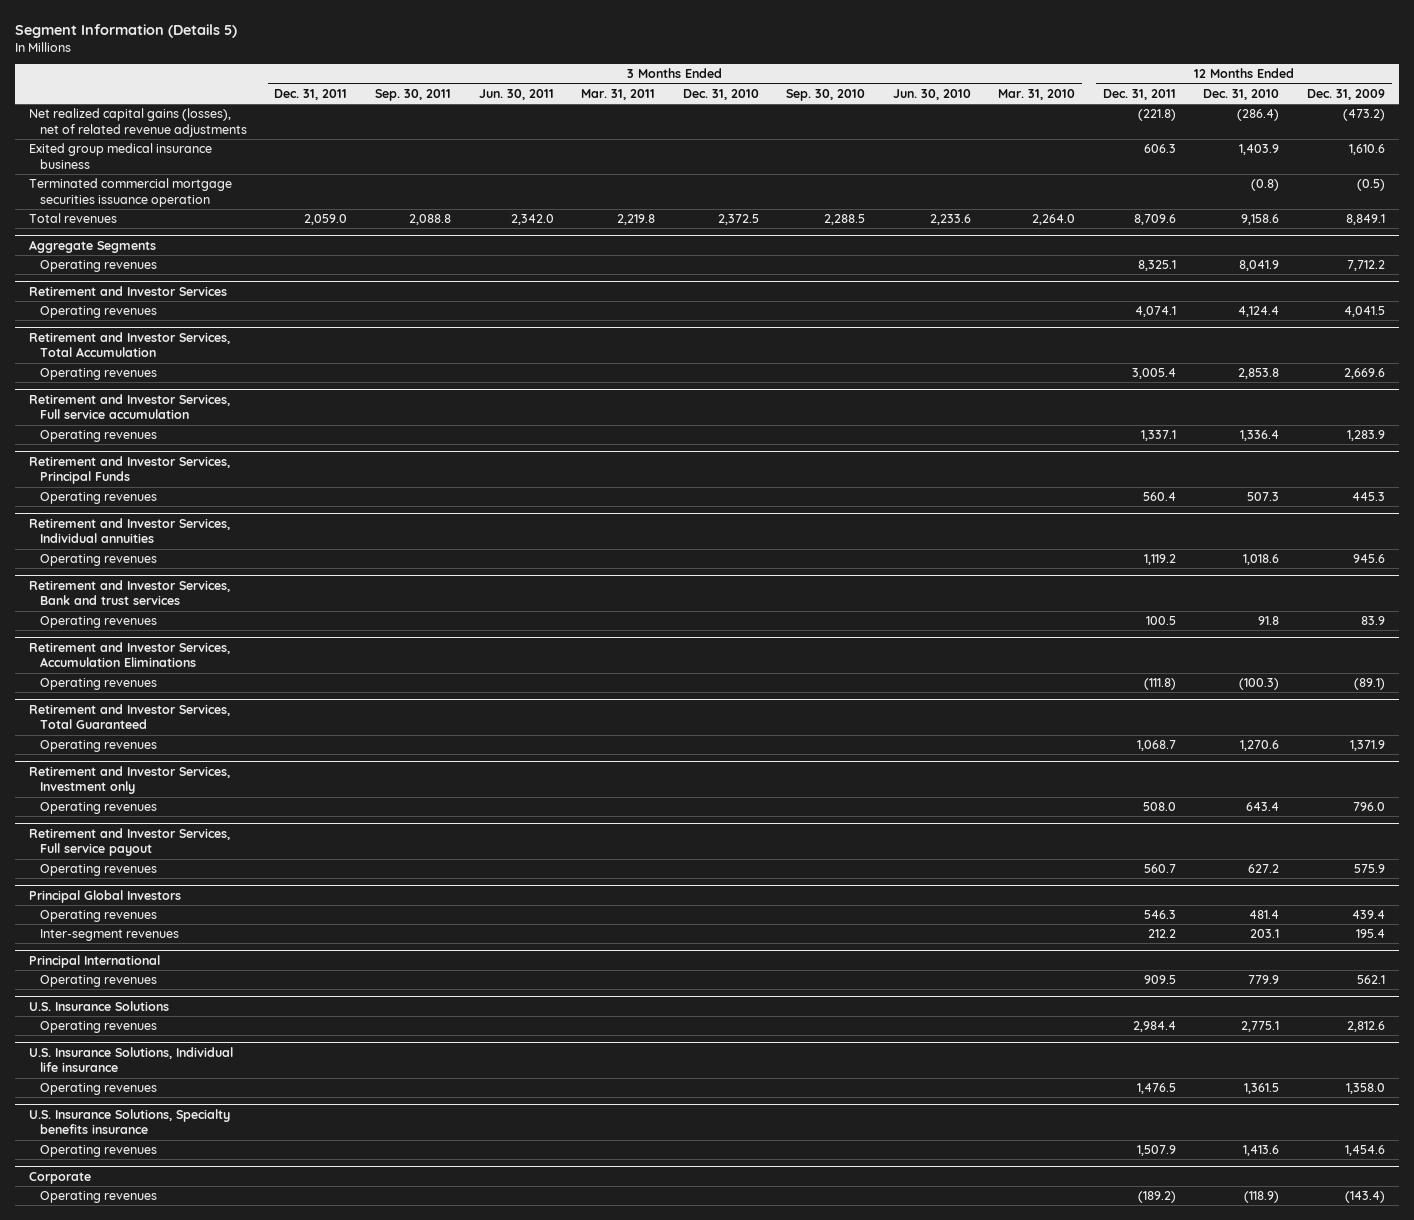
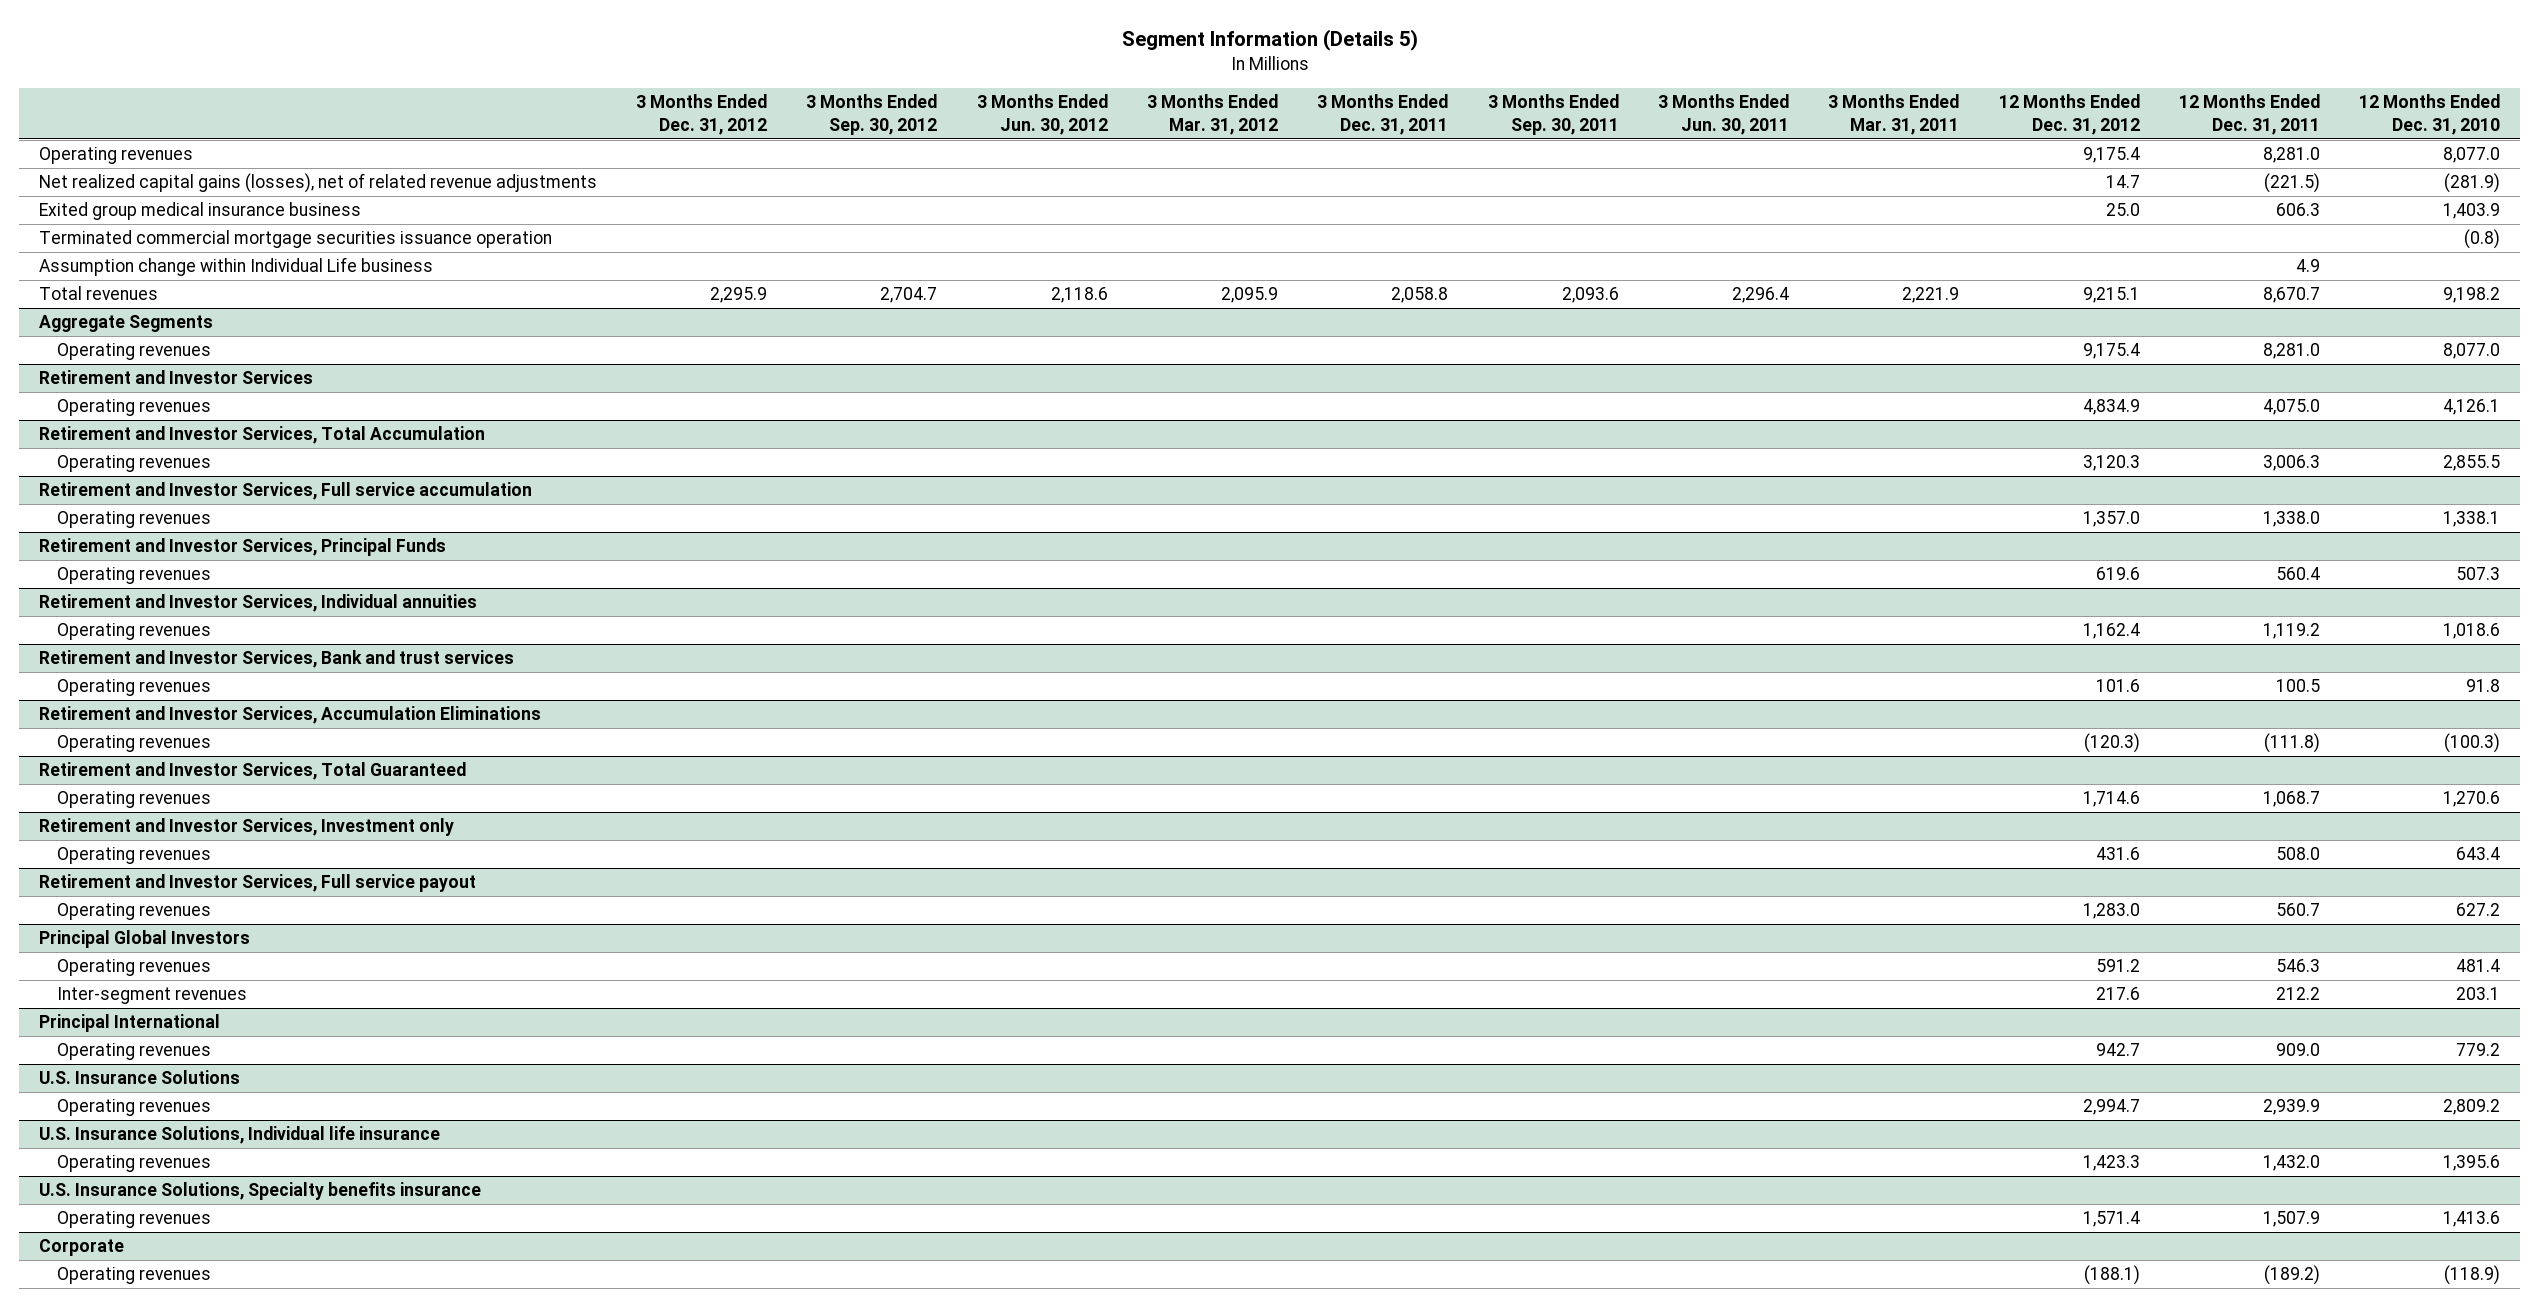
[682,88,759,100] Dec. 31, 2010 -> none
[786,88,866,101] Sep. 30, 2010 -> none
[892,88,971,100] Jun. 30, 2010 -> none
[998,88,1076,100] Mar. 31, 2010 -> none
[1307,88,1386,100] Dec. 31, 2009 -> none
none -> [635,94,767,136] 3 Months Ended Dec. 31, 2012
none -> [806,94,938,136] 3 Months Ended Sep. 30, 2012
none -> [976,94,1108,136] 3 Months Ended Jun. 30, 2012
none -> [1146,94,1278,136] 3 Months Ended Mar. 31, 2012
none -> [1998,94,2140,136] 12 Months Ended Dec. 31, 2012
none -> [38,147,193,165] Operating revenues
[1137,109,1176,122] (221.8) -> [2264,173,2321,194] (221.5)
[1237,109,1280,122] (286.4) -> [2444,173,2501,194] (281.9)
none -> [38,257,433,277] Assumption change within Individual Life business
[304,214,348,226] 2,059.0 -> [1391,287,1449,304] 2,058.8
[408,214,451,226] 2,088.8 -> [1561,287,1619,304] 2,093.6
[510,214,554,226] 2,342.0 -> [1732,287,1790,304] 2,296.4
[617,214,656,226] 2,219.8 -> [1902,287,1960,304] 2,221.9
[1133,214,1176,226] 8,709.6 -> [2263,287,2321,304] 8,670.7
[1241,214,1280,226] 9,158.6 -> [2443,287,2501,304] 9,198.2
[1137,260,1176,272] 8,325.1 -> [2263,343,2321,360] 8,281.0
[1239,260,1280,272] 8,041.9 -> [2443,343,2501,360] 8,077.0
[1134,306,1176,318] 4,074.1 -> [2263,399,2321,416] 4,075.0
[1238,306,1280,318] 4,124.4 -> [2443,399,2501,416] 4,126.1
[1131,368,1176,380] 3,005.4 -> [2263,455,2321,472] 3,006.3
[1238,368,1280,380] 2,853.8 -> [2443,455,2501,472] 2,855.5
[1140,430,1176,442] 1,337.1 -> [2263,511,2321,528] 1,338.0
[1240,430,1280,442] 1,336.4 -> [2443,511,2501,528] 1,338.1
[1143,975,1176,985] 909.5 -> [2276,1043,2321,1057] 909.0
[1248,975,1280,985] 779.9 -> [2456,1043,2501,1057] 779.2
[1132,1021,1176,1033] 2,984.4 -> [2263,1099,2321,1116] 2,939.9
[1241,1021,1280,1033] 2,775.1 -> [2443,1099,2501,1116] 2,809.2
[1136,1083,1176,1095] 1,476.5 -> [2263,1155,2321,1172] 1,432.0
[1244,1083,1280,1095] 1,361.5 -> [2443,1155,2501,1172] 1,395.6

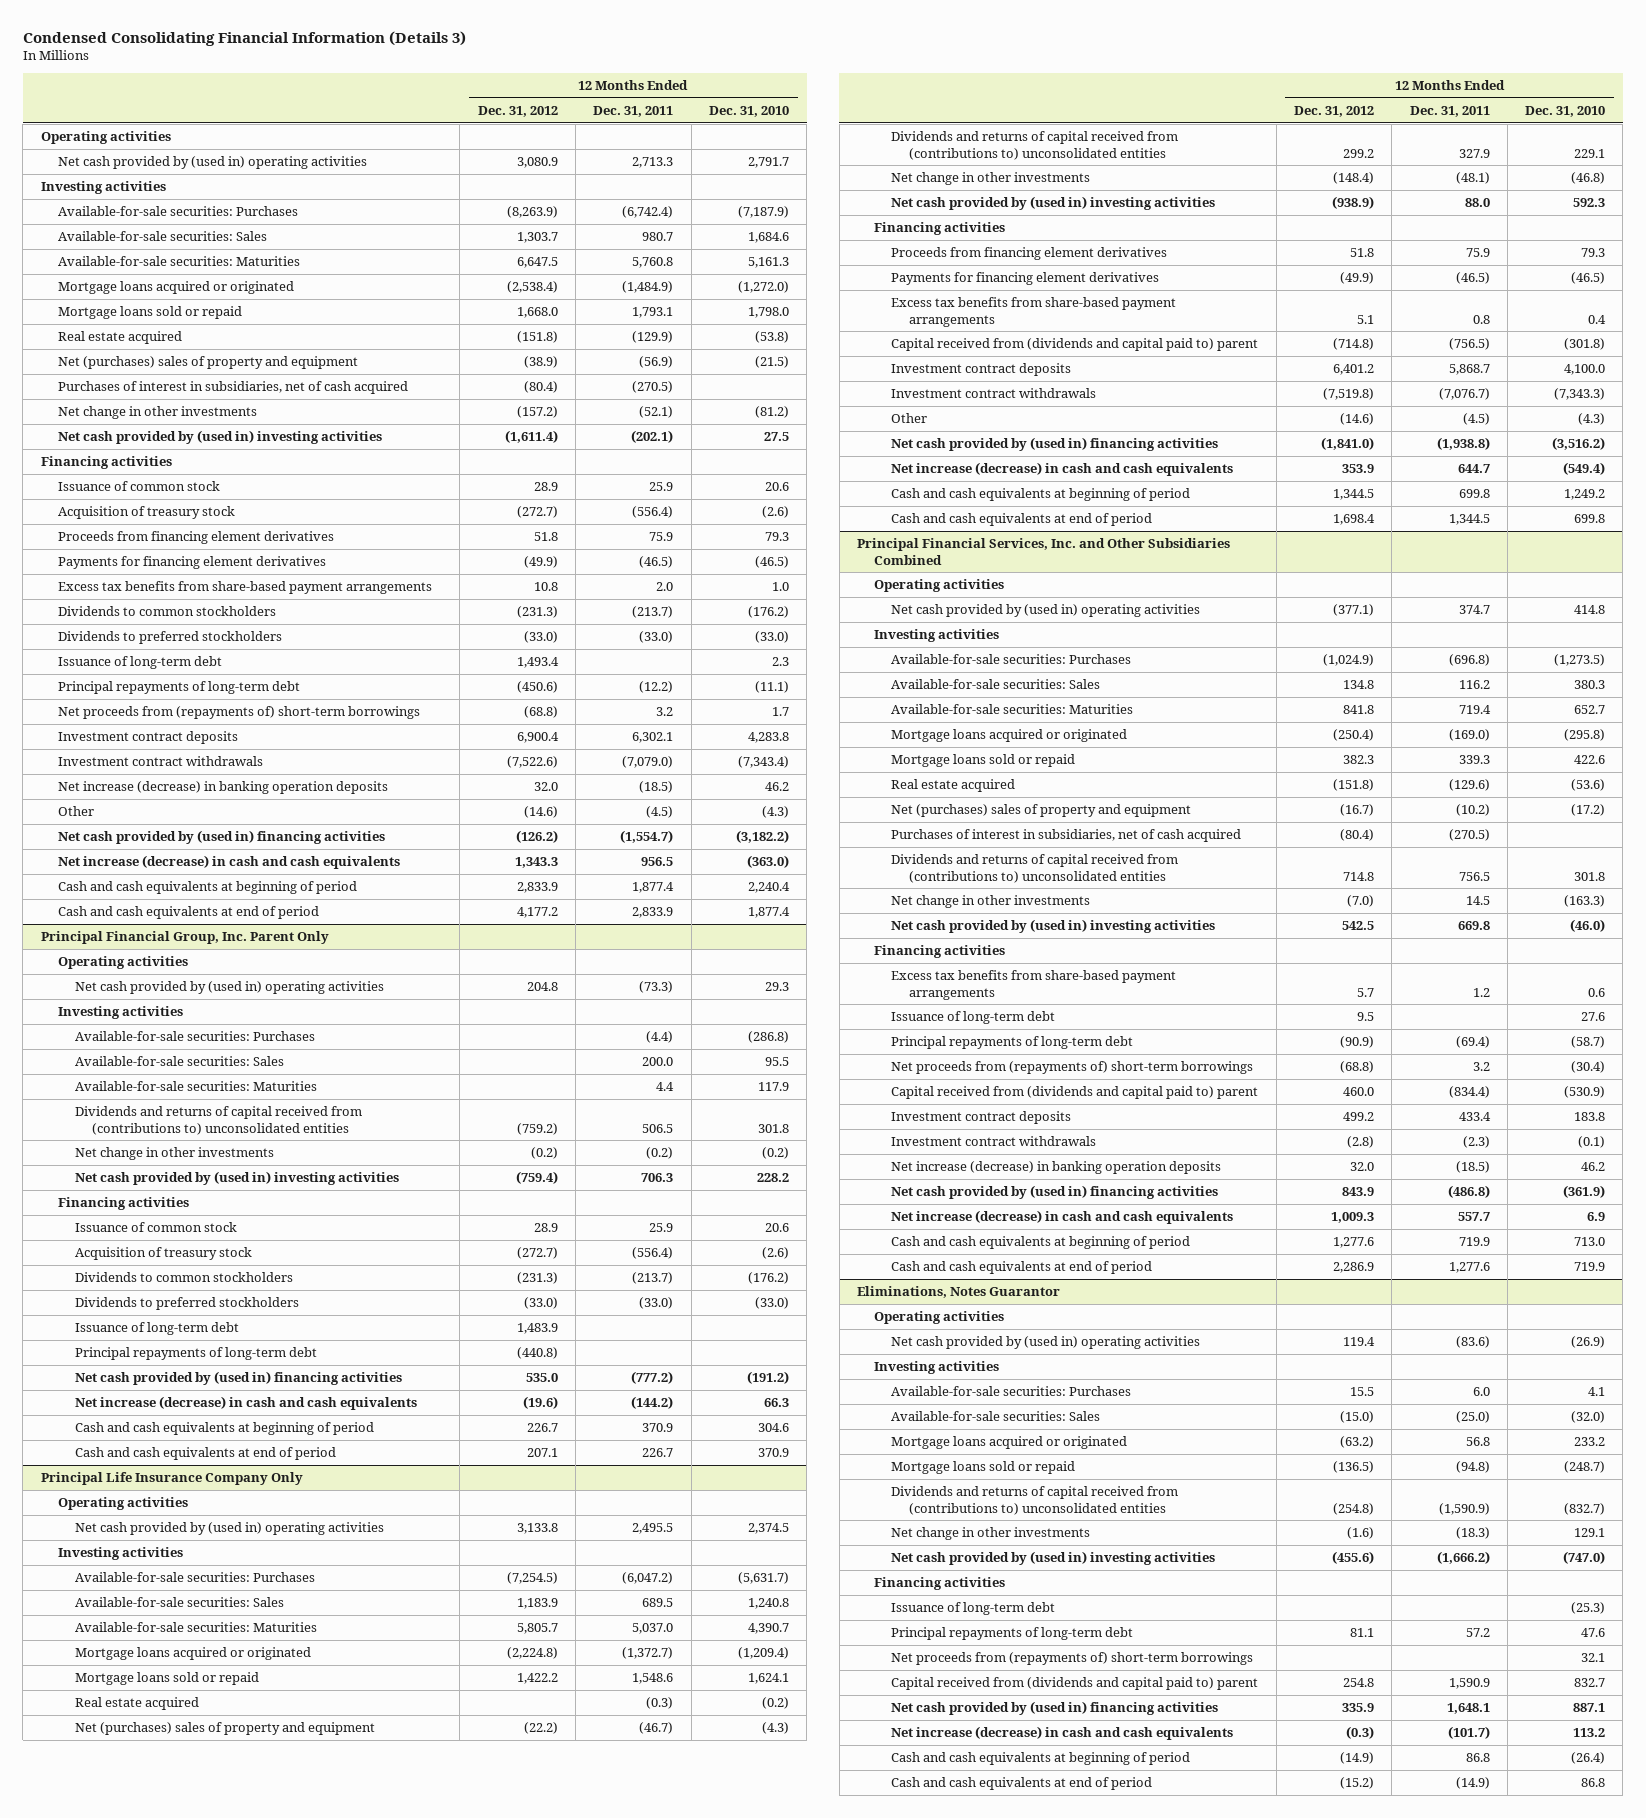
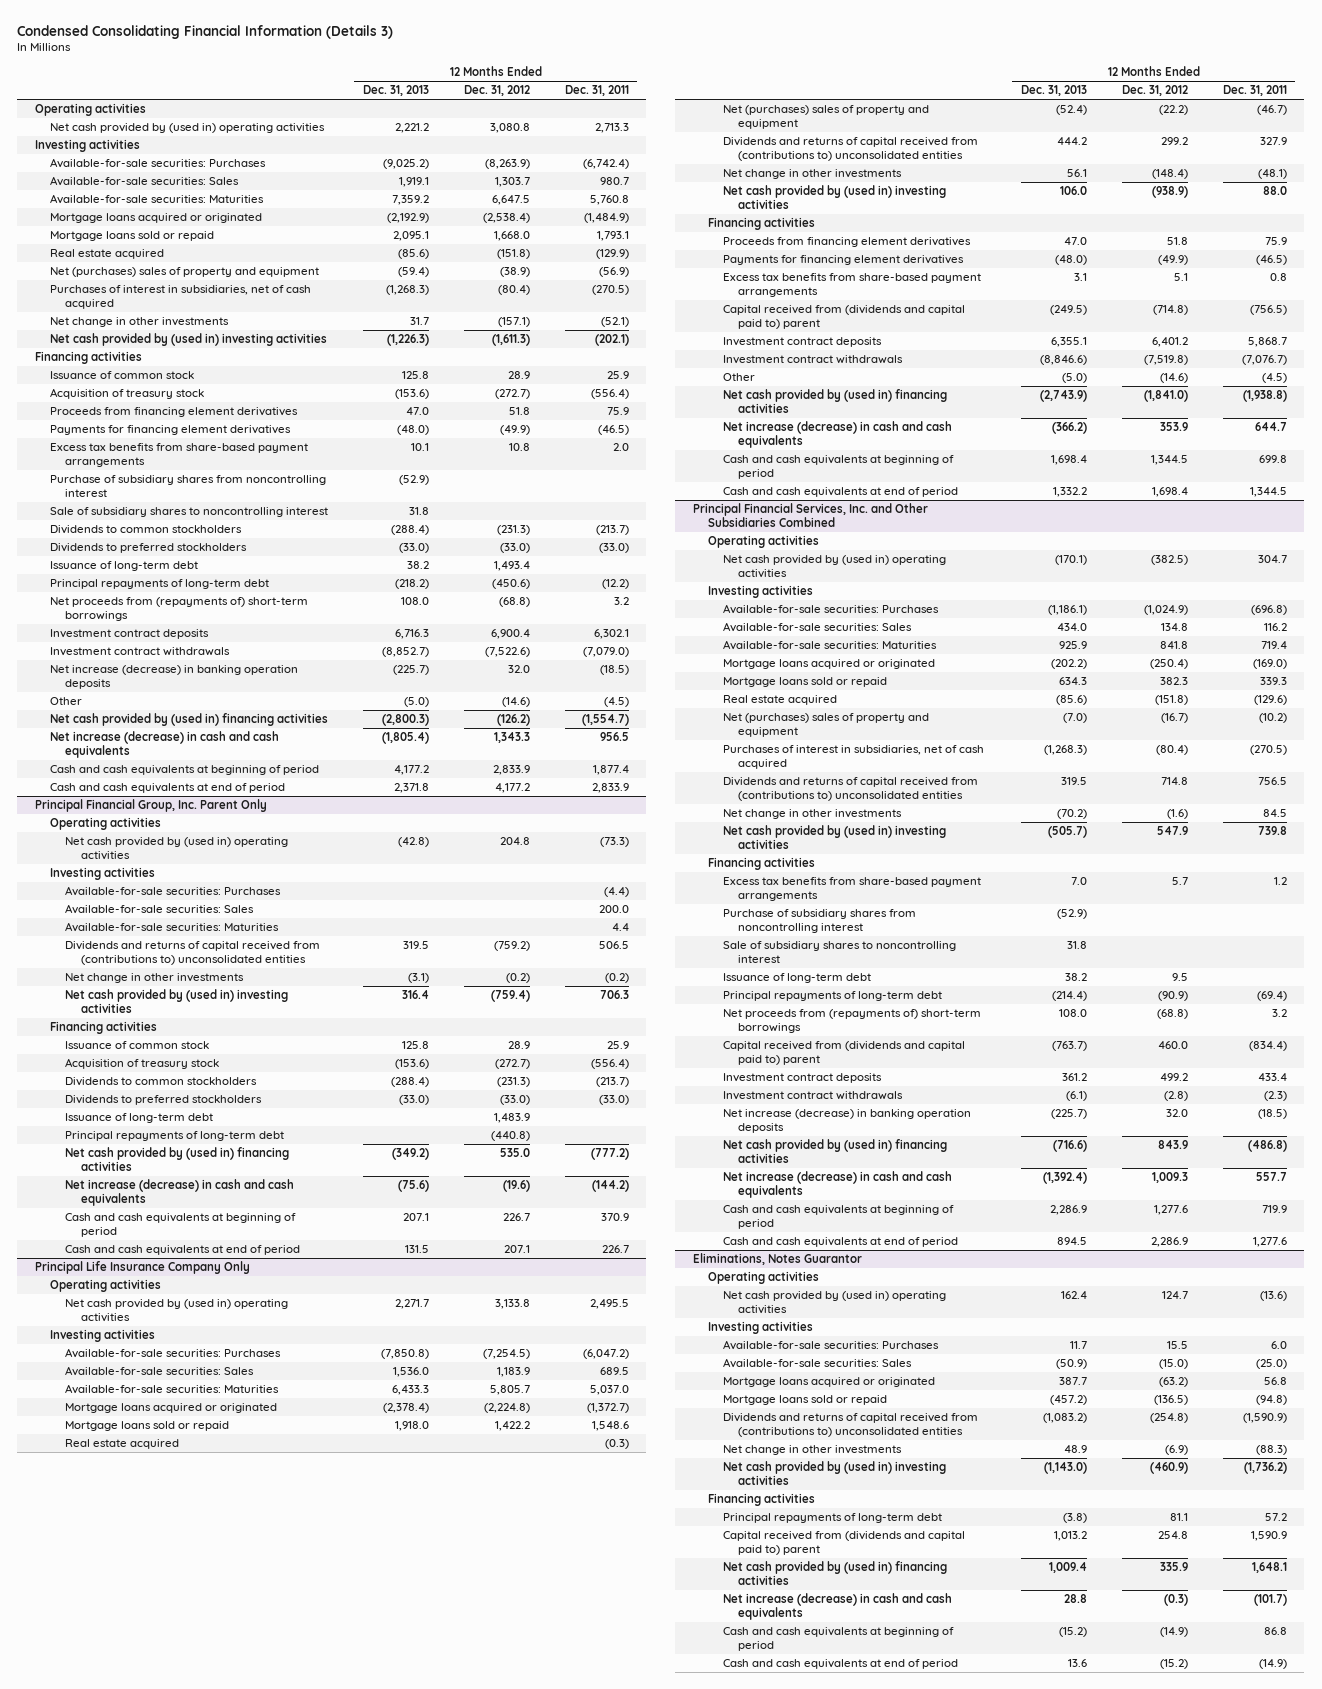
[708,105,789,117] Dec. 31, 2010 -> none
none -> [363,85,430,97] Dec. 31, 2013
[516,156,558,168] 3,080.9 -> [489,123,530,134] 3,080.8
[516,405,558,418] (157.2) -> [497,317,530,328] (157.1)
[504,429,558,443] (1,611.4) -> [491,334,530,347] (1,611.3)
none -> [50,475,327,497] Purchase of subsidiary shares from noncontrolling interest
none -> [50,507,329,518] Sale of subsidiary shares to noncontrolling interest
[1332,603,1374,616] (377.1) -> [1150,555,1188,566] (382.5)
[1458,604,1490,614] 374.7 -> [1257,555,1287,564] 304.7
[1346,894,1374,907] (7.0) -> [1166,809,1188,820] (1.6)
[1465,895,1490,905] 14.5 -> [1262,809,1287,818] 84.5
[1341,920,1374,930] 542.5 -> [1156,826,1188,836] 547.9
[1457,920,1490,930] 669.8 -> [1257,826,1287,836] 739.8
none -> [723,909,917,933] Purchase of subsidiary shares from noncontrolling interest
none -> [723,941,957,963] Sale of subsidiary shares to noncontrolling interest
[1342,1336,1375,1346] 119.4 -> [1161,1291,1188,1300] 124.7
[1455,1335,1490,1348] (83.6) -> [1259,1291,1287,1302] (13.6)
[1346,1526,1374,1539] (1.6) -> [1164,1445,1188,1456] (6.9)
[1455,1526,1490,1539] (18.3) -> [1255,1445,1287,1456] (88.3)
[1331,1550,1374,1564] (455.6) -> [1149,1462,1188,1475] (460.9)
[1436,1550,1490,1564] (1,666.2) -> [1243,1462,1287,1475] (1,736.2)
[891,1601,1056,1615] Issuance of long-term debt -> none
[891,1651,1254,1665] Net proceeds from (repayments of) short-term borrowings -> none

